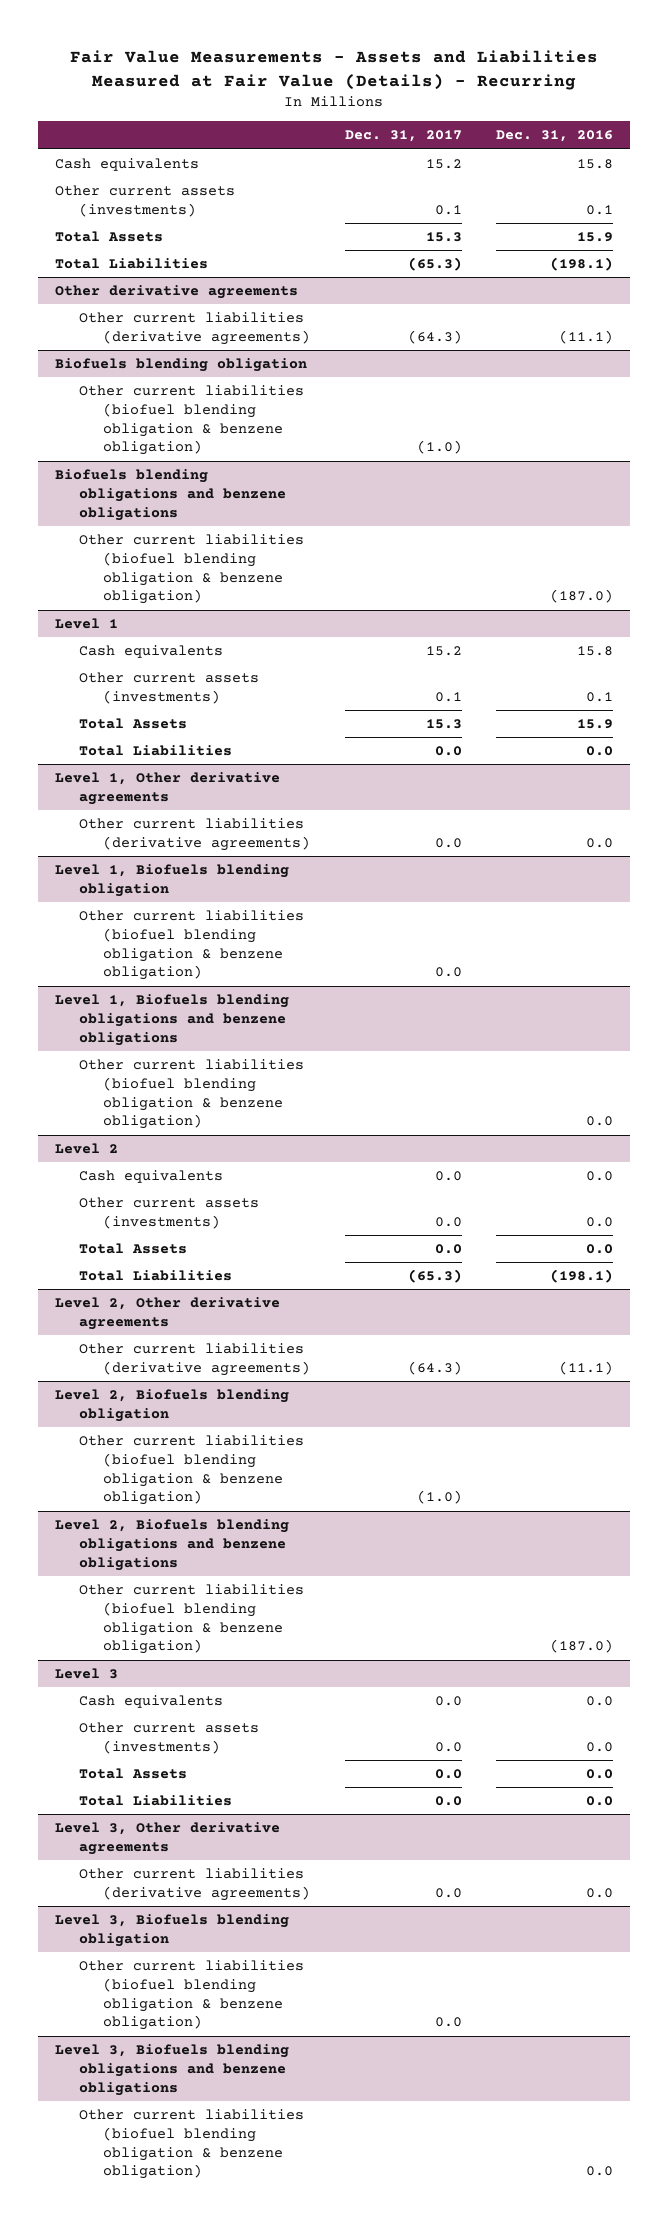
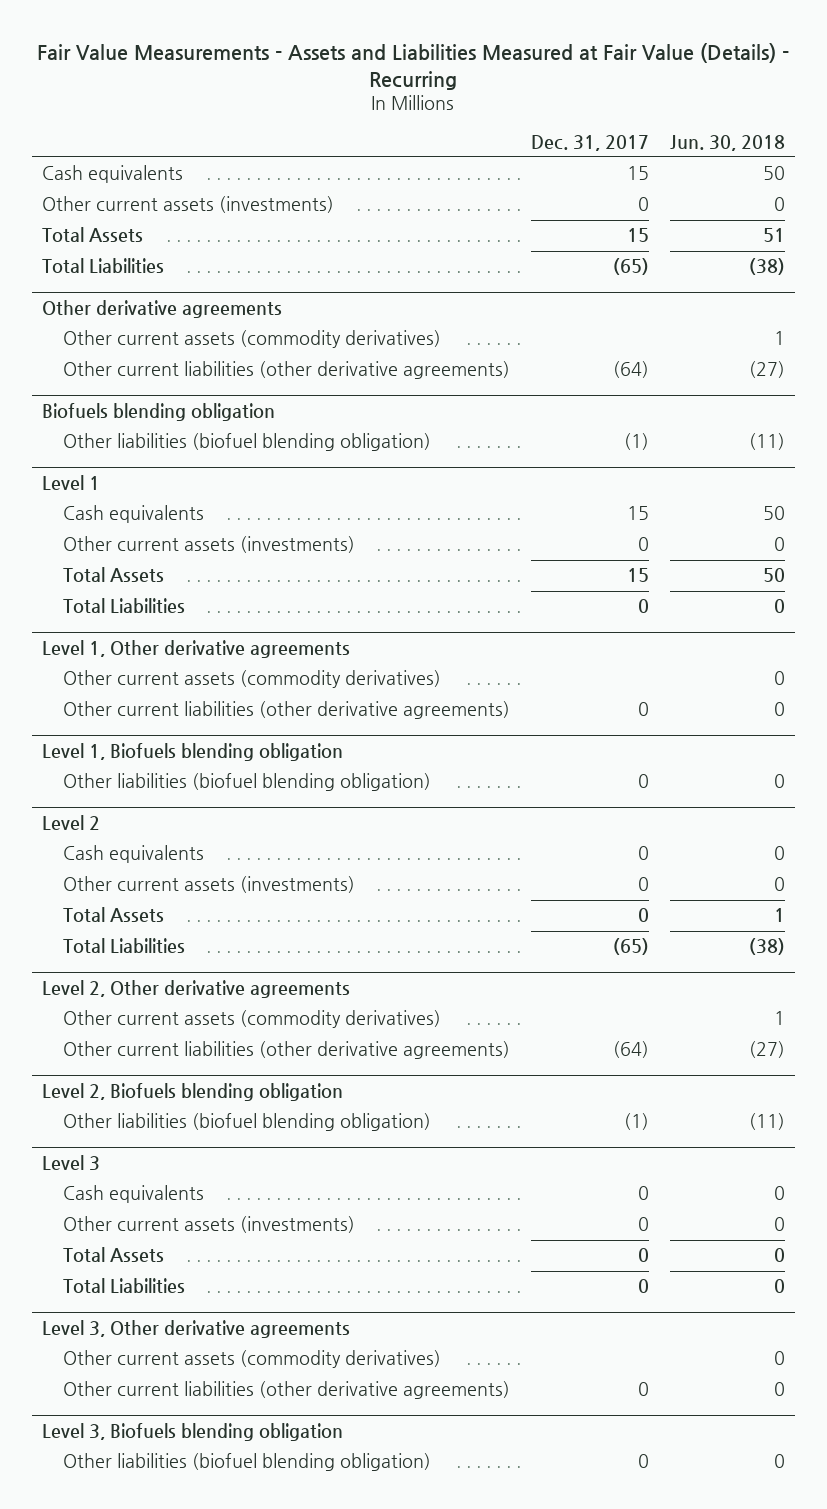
[495,130,613,143] Dec. 31, 2016 -> none
none -> [669,134,785,151] Jun. 30, 2018
[425,159,462,170] 15.2 -> [626,166,649,181] 15
[434,204,462,215] 0.1 -> [637,197,649,212] 0
[425,232,462,243] 15.3 -> [626,228,649,243] 15
[407,257,462,272] (65.3) -> [612,258,649,276] (65)
none -> [63,330,442,349] Other current assets (commodity derivatives)
[79,312,311,345] Other current liabilities (derivative agreements) -> [63,361,511,380] Other current liabilities (other derivative agreements)
[407,329,462,344] (64.3) -> [612,361,649,379] (64)
[55,469,287,521] Biofuels blending obligations and benzene obligations -> none
[79,534,305,605] Other current liabilities (biofuel blending obligation & benzene obligation) -> none
[79,385,305,456] Other current liabilities (biofuel blending obligation & benzene obligation) -> [63,433,432,452] Other liabilities (biofuel blending obligation)
[416,440,462,455] (1.0) -> [623,433,649,451] (1)
[425,646,462,657] 15.2 -> [626,506,649,521] 15
[434,691,462,702] 0.1 -> [637,537,649,552] 0
[425,719,462,730] 15.3 -> [626,568,649,583] 15
[434,746,462,757] 0.0 -> [637,599,649,614] 0
none -> [63,670,442,689] Other current assets (commodity derivatives)
[79,818,311,851] Other current liabilities (derivative agreements) -> [63,701,511,720] Other current liabilities (other derivative agreements)
[434,837,462,848] 0.0 -> [637,702,649,717] 0
[55,994,290,1046] Level 1, Biofuels blending obligations and benzene obligations -> none
[79,1059,305,1130] Other current liabilities (biofuel blending obligation & benzene obligation) -> none
[79,910,305,981] Other current liabilities (biofuel blending obligation & benzene obligation) -> [63,773,432,792] Other liabilities (biofuel blending obligation)
[434,967,462,978] 0.0 -> [637,774,649,789] 0
[434,1171,462,1182] 0.0 -> [637,846,649,861] 0
[434,1216,462,1227] 0.0 -> [637,877,649,892] 0
[434,1244,462,1255] 0.0 -> [637,908,649,923] 0
[407,1269,462,1284] (65.3) -> [612,938,649,956] (65)
none -> [63,1010,442,1029] Other current assets (commodity derivatives)
[79,1343,311,1376] Other current liabilities (derivative agreements) -> [63,1041,511,1060] Other current liabilities (other derivative agreements)
[407,1360,462,1375] (64.3) -> [612,1041,649,1059] (64)
[55,1519,290,1571] Level 2, Biofuels blending obligations and benzene obligations -> none
[79,1584,305,1655] Other current liabilities (biofuel blending obligation & benzene obligation) -> none
[79,1435,305,1506] Other current liabilities (biofuel blending obligation & benzene obligation) -> [63,1113,432,1132] Other liabilities (biofuel blending obligation)
[416,1490,462,1505] (1.0) -> [623,1113,649,1131] (1)
[434,1696,462,1707] 0.0 -> [637,1186,649,1201] 0
[434,1741,462,1752] 0.0 -> [637,1217,649,1232] 0
[434,1769,462,1780] 0.0 -> [637,1248,649,1263] 0
[434,1796,462,1807] 0.0 -> [637,1279,649,1294] 0
none -> [63,1350,442,1369] Other current assets (commodity derivatives)
[79,1868,311,1901] Other current liabilities (derivative agreements) -> [63,1381,511,1400] Other current liabilities (other derivative agreements)
[434,1887,462,1898] 0.0 -> [637,1382,649,1397] 0
[55,2044,290,2096] Level 3, Biofuels blending obligations and benzene obligations -> none
[79,2109,305,2180] Other current liabilities (biofuel blending obligation & benzene obligation) -> none
[79,1960,305,2031] Other current liabilities (biofuel blending obligation & benzene obligation) -> [63,1453,432,1472] Other liabilities (biofuel blending obligation)
[434,2017,462,2028] 0.0 -> [637,1454,649,1469] 0

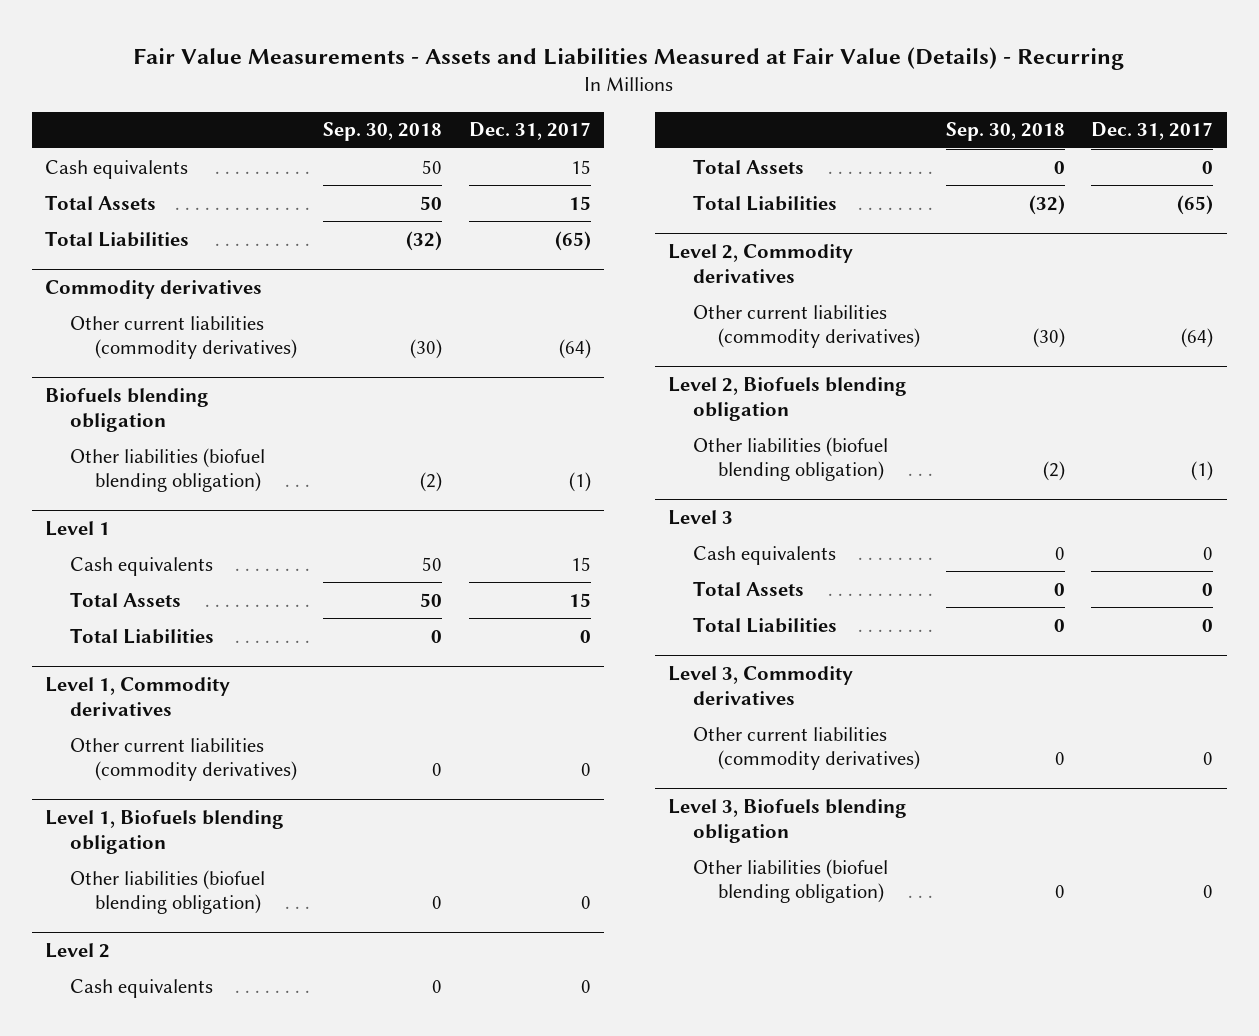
[669,134,785,151] Jun. 30, 2018 -> none
none -> [323,122,443,142] Sep. 30, 2018
[42,196,335,214] Other current assets (investments) -> none
[63,330,442,349] Other current assets (commodity derivatives) -> none
[42,299,283,318] Other derivative agreements -> [45,279,263,299] Commodity derivatives
[63,361,511,380] Other current liabilities (other derivative agreements) -> [69,315,297,360] Other current liabilities (commodity derivatives)
[63,536,356,554] Other current assets (investments) -> none
[42,639,351,658] Level 1, Other derivative agreements -> none
[63,670,442,689] Other current assets (commodity derivatives) -> none
none -> [45,676,231,716] Level 1, Commodity derivatives
[63,701,511,720] Other current liabilities (other derivative agreements) -> [69,737,297,782] Other current liabilities (commodity derivatives)
[63,876,356,894] Other current assets (investments) -> none
[42,979,351,998] Level 2, Other derivative agreements -> none
[63,1010,442,1029] Other current assets (commodity derivatives) -> none
none -> [668,243,854,283] Level 2, Commodity derivatives
[63,1041,511,1060] Other current liabilities (other derivative agreements) -> [692,304,920,349] Other current liabilities (commodity derivatives)
[63,1216,356,1234] Other current assets (investments) -> none
[42,1319,351,1338] Level 3, Other derivative agreements -> none
[63,1350,442,1369] Other current assets (commodity derivatives) -> none
none -> [668,665,854,705] Level 3, Commodity derivatives
[63,1381,511,1400] Other current liabilities (other derivative agreements) -> [692,726,920,771] Other current liabilities (commodity derivatives)

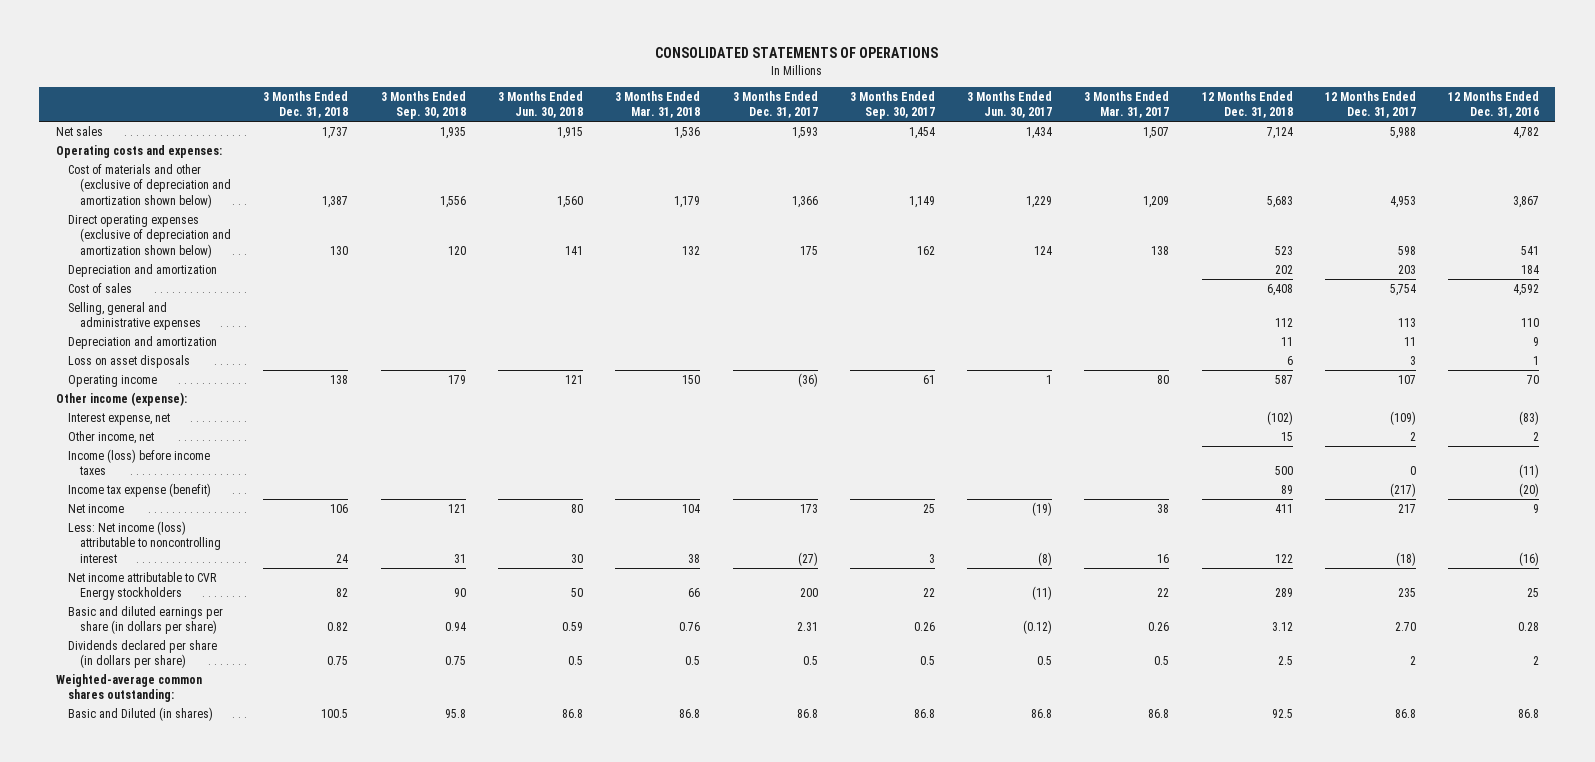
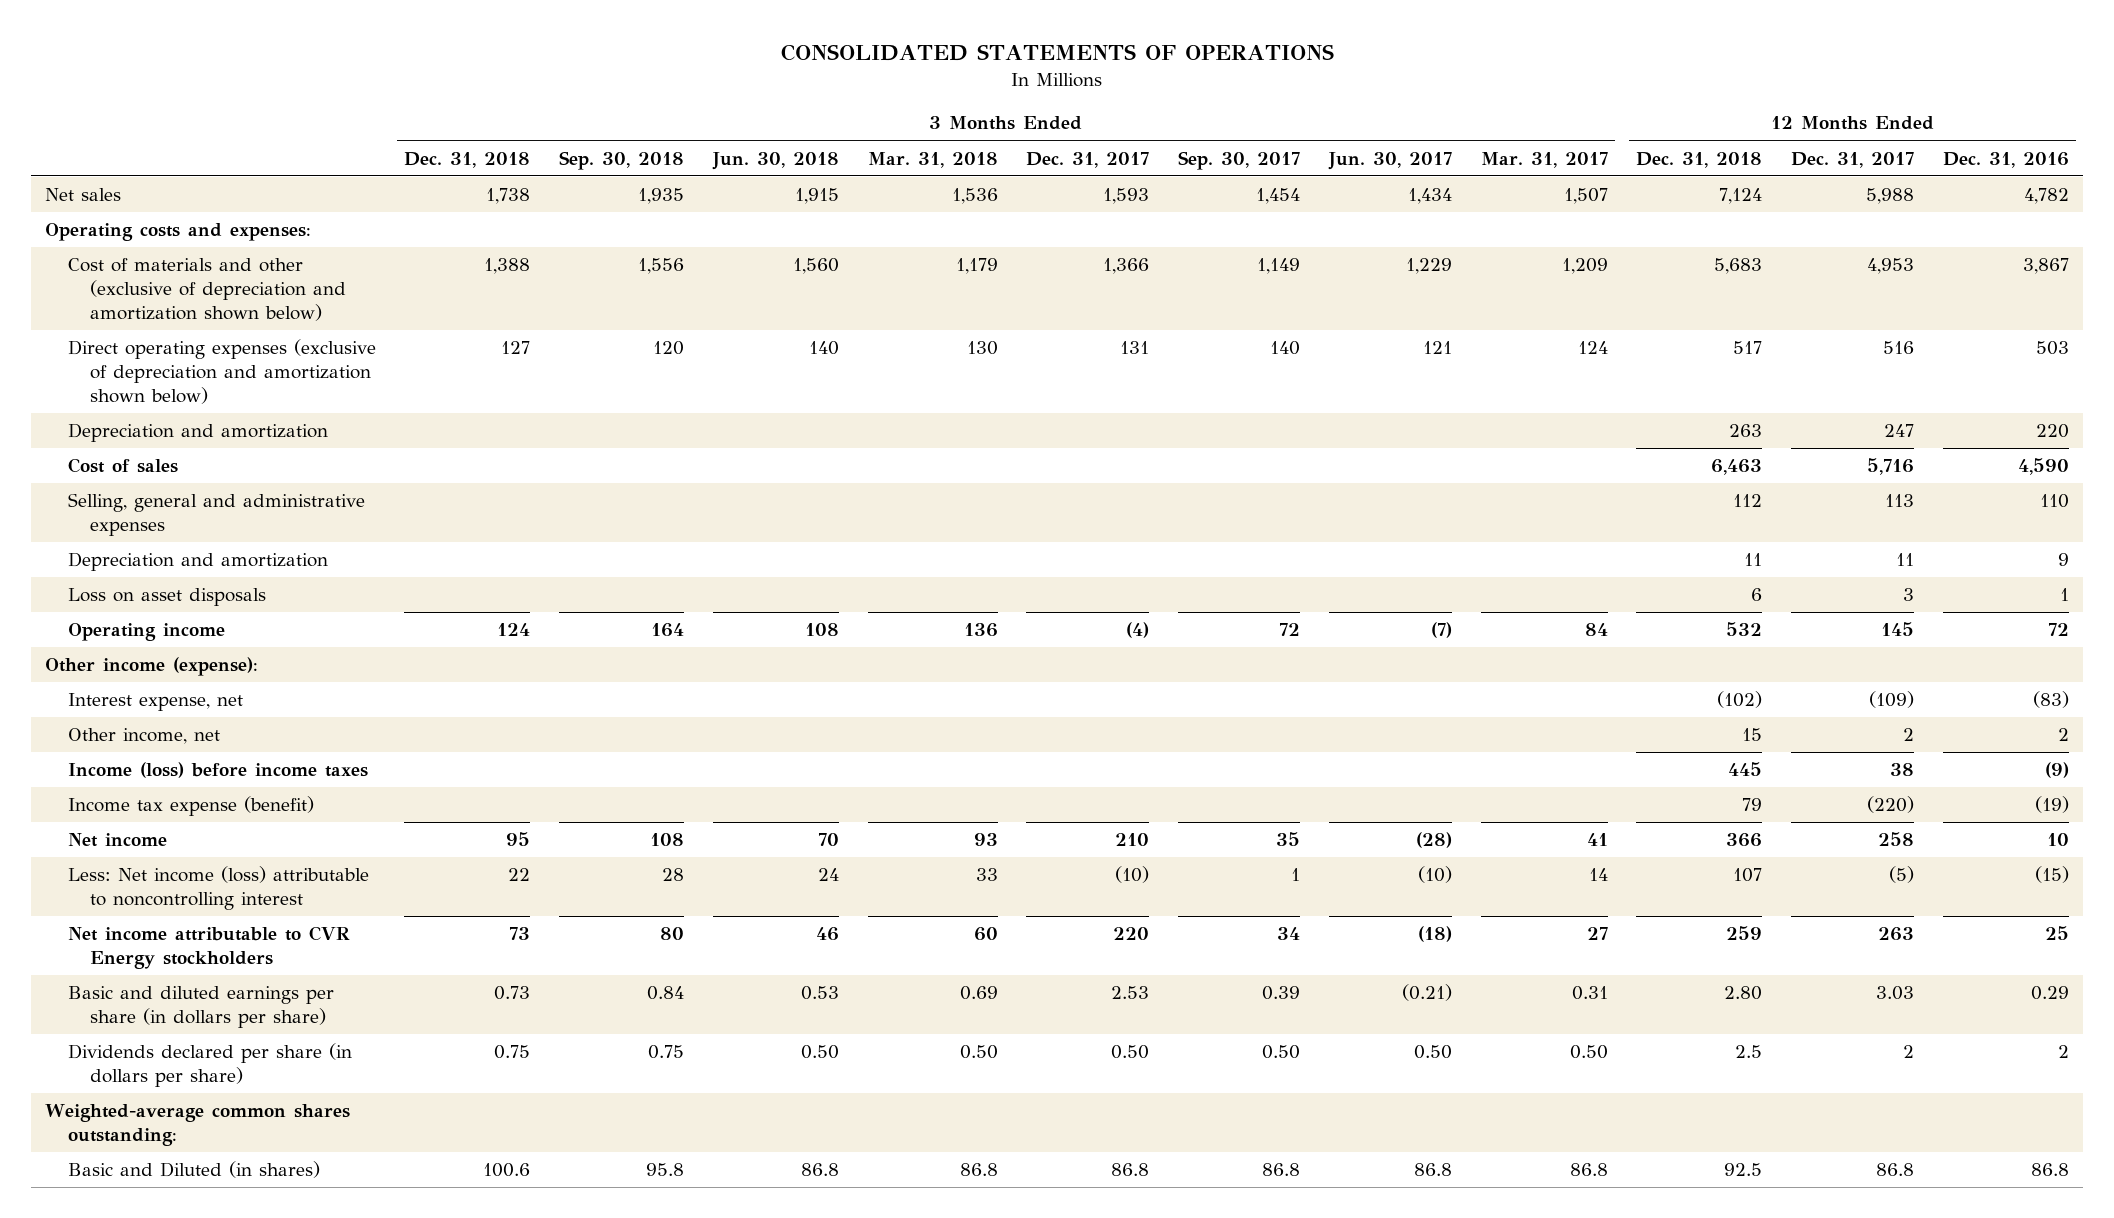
[322,126,349,139] 1,737 -> [486,188,531,205] 1,738
[322,195,349,208] 1,387 -> [484,258,531,275] 1,388
[330,245,349,255] 130 -> [501,341,531,355] 127
[565,245,584,255] 141 -> [808,341,839,356] 140
[682,245,701,255] 132 -> [966,341,998,356] 130
[799,245,818,255] 175 -> [1120,341,1150,355] 131
[916,245,935,255] 162 -> [1270,341,1301,356] 140
[1034,245,1053,255] 124 -> [1422,341,1452,355] 121
[1151,245,1170,255] 138 -> [1577,341,1608,355] 124
[1274,245,1293,255] 523 -> [1733,341,1763,355] 517
[1398,245,1417,255] 598 -> [1883,341,1915,355] 516
[1521,245,1540,255] 541 -> [2035,341,2069,356] 503
[1274,264,1293,274] 202 -> [1729,424,1763,438] 263
[1398,264,1417,274] 203 -> [1884,424,1915,438] 247
[1521,264,1540,274] 184 -> [2035,424,2069,439] 220
[1266,283,1293,296] 6,408 -> [1711,459,1763,476] 6,463
[1390,283,1417,296] 5,754 -> [1867,458,1915,476] 5,716
[1513,283,1540,296] 4,592 -> [2017,458,2069,476] 4,590
[330,374,349,384] 138 -> [497,623,531,637] 124
[447,374,466,384] 179 -> [651,623,685,638] 164
[565,374,584,384] 121 -> [804,623,839,637] 108
[682,374,701,384] 150 -> [963,623,998,638] 136
[797,372,818,387] (36) -> [1126,622,1150,639] (4)
[922,374,935,384] 61 -> [1279,623,1301,637] 72
[1046,374,1053,384] 1 -> [1430,622,1452,639] (7)
[1157,374,1170,384] 80 -> [1584,623,1608,637] 84
[1274,374,1293,384] 587 -> [1726,622,1763,637] 532
[1398,374,1417,384] 107 -> [1881,622,1915,637] 145
[1527,374,1540,384] 70 -> [2047,623,2069,637] 72
[1274,466,1293,476] 500 -> [1728,762,1763,777] 445
[1410,466,1417,476] 0 -> [1890,763,1915,777] 38
[1519,464,1540,479] (11) -> [2044,762,2069,779] (9)
[1280,484,1293,494] 89 -> [1742,798,1763,812] 79
[1390,482,1417,497] (217) -> [1867,796,1915,814] (220)
[1519,482,1540,497] (20) -> [2034,796,2069,814] (19)
[330,503,349,513] 106 -> [506,832,531,847] 95
[447,503,466,513] 121 -> [650,833,685,847] 108
[571,503,584,513] 80 -> [817,833,839,847] 70
[682,503,701,513] 104 -> [973,833,998,847] 93
[799,503,818,513] 173 -> [1115,833,1150,847] 210
[922,503,935,513] 25 -> [1276,832,1301,847] 35
[1032,501,1053,516] (19) -> [1415,832,1452,849] (28)
[1157,503,1170,513] 38 -> [1586,833,1608,847] 41
[1274,503,1293,513] 411 -> [1726,833,1763,848] 366
[1398,503,1417,513] 217 -> [1878,832,1915,847] 258
[1533,503,1540,513] 9 -> [2046,833,2069,847] 10
[336,553,349,563] 24 -> [508,868,531,882] 22
[453,553,466,563] 31 -> [662,868,685,882] 28
[571,553,584,563] 30 -> [817,868,839,882] 24
[688,553,701,563] 38 -> [975,868,998,882] 33
[797,551,818,566] (27) -> [1115,866,1150,884] (10)
[928,553,935,563] 3 -> [1291,868,1301,882] 1
[1038,551,1053,566] (8) -> [1417,866,1452,884] (10)
[1157,553,1170,563] 16 -> [1588,868,1608,882] 14
[1274,553,1293,563] 122 -> [1733,868,1763,883] 107
[1396,551,1417,566] (18) -> [1889,866,1915,884] (5)
[1519,551,1540,566] (16) -> [2034,866,2069,884] (15)
[336,588,349,598] 82 -> [509,927,531,941] 73
[453,588,466,598] 90 -> [660,927,685,941] 80
[571,588,584,598] 50 -> [815,927,839,942] 46
[688,588,701,598] 66 -> [973,927,998,942] 60
[799,588,818,598] 200 -> [1113,927,1150,941] 220
[922,588,935,598] 22 -> [1277,927,1301,941] 34
[1032,586,1053,601] (11) -> [1417,926,1452,943] (18)
[1157,588,1170,598] 22 -> [1586,927,1608,941] 27
[1274,588,1293,598] 289 -> [1726,926,1763,941] 259
[1398,588,1417,598] 235 -> [1878,927,1915,942] 263
[327,622,349,632] 0.82 -> [494,986,531,1001] 0.73
[444,622,466,632] 0.94 -> [647,986,685,1001] 0.84
[562,622,584,632] 0.59 -> [800,986,839,1001] 0.53
[679,622,701,632] 0.76 -> [959,986,998,1001] 0.69
[796,622,818,632] 2.31 -> [1111,986,1150,1000] 2.53
[913,622,935,632] 0.26 -> [1262,986,1301,1001] 0.39
[1023,620,1053,635] (0.12) -> [1401,984,1452,1002] (0.21)
[1148,622,1170,632] 0.26 -> [1571,986,1608,1001] 0.31
[1271,622,1293,632] 3.12 -> [1724,986,1763,1001] 2.80
[1395,622,1417,632] 2.70 -> [1876,986,1915,1001] 3.03
[1518,622,1540,632] 0.28 -> [2030,986,2069,1001] 0.29
[568,656,584,666] 0.5 -> [800,1045,839,1060] 0.50
[685,656,701,666] 0.5 -> [959,1045,998,1060] 0.50
[802,656,818,666] 0.5 -> [1111,1045,1150,1060] 0.50
[919,656,935,666] 0.5 -> [1262,1045,1301,1060] 0.50
[1037,656,1053,666] 0.5 -> [1413,1045,1452,1060] 0.50
[1154,656,1170,666] 0.5 -> [1569,1045,1608,1060] 0.50
[321,708,349,718] 100.5 -> [483,1163,531,1178] 100.6

